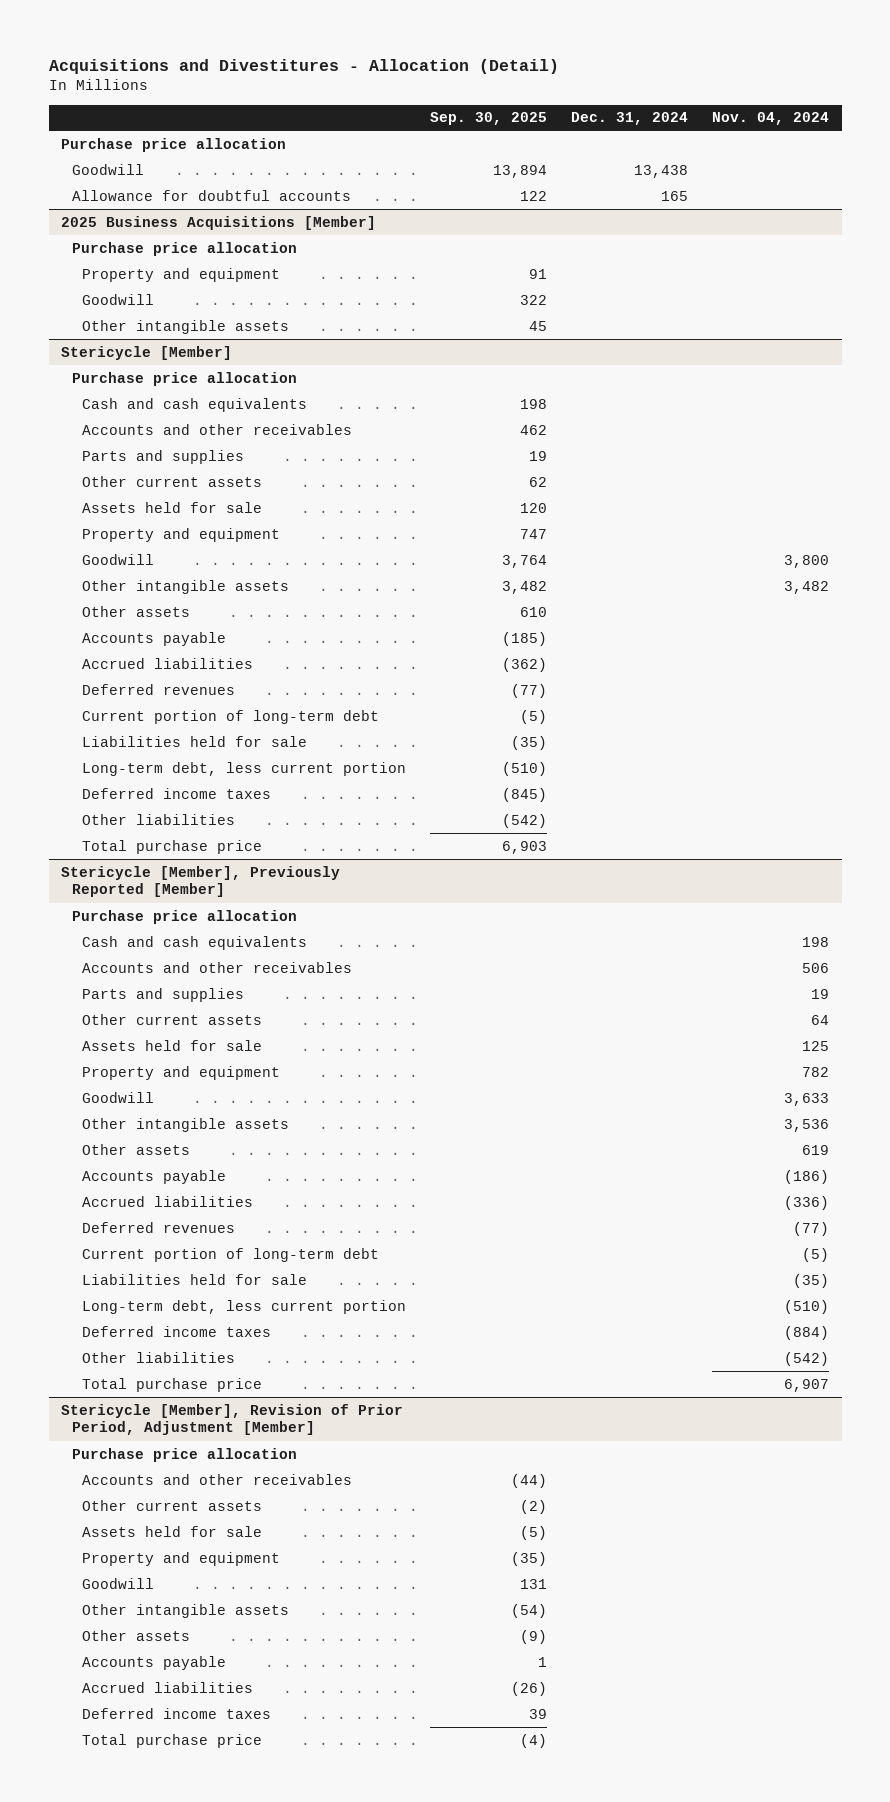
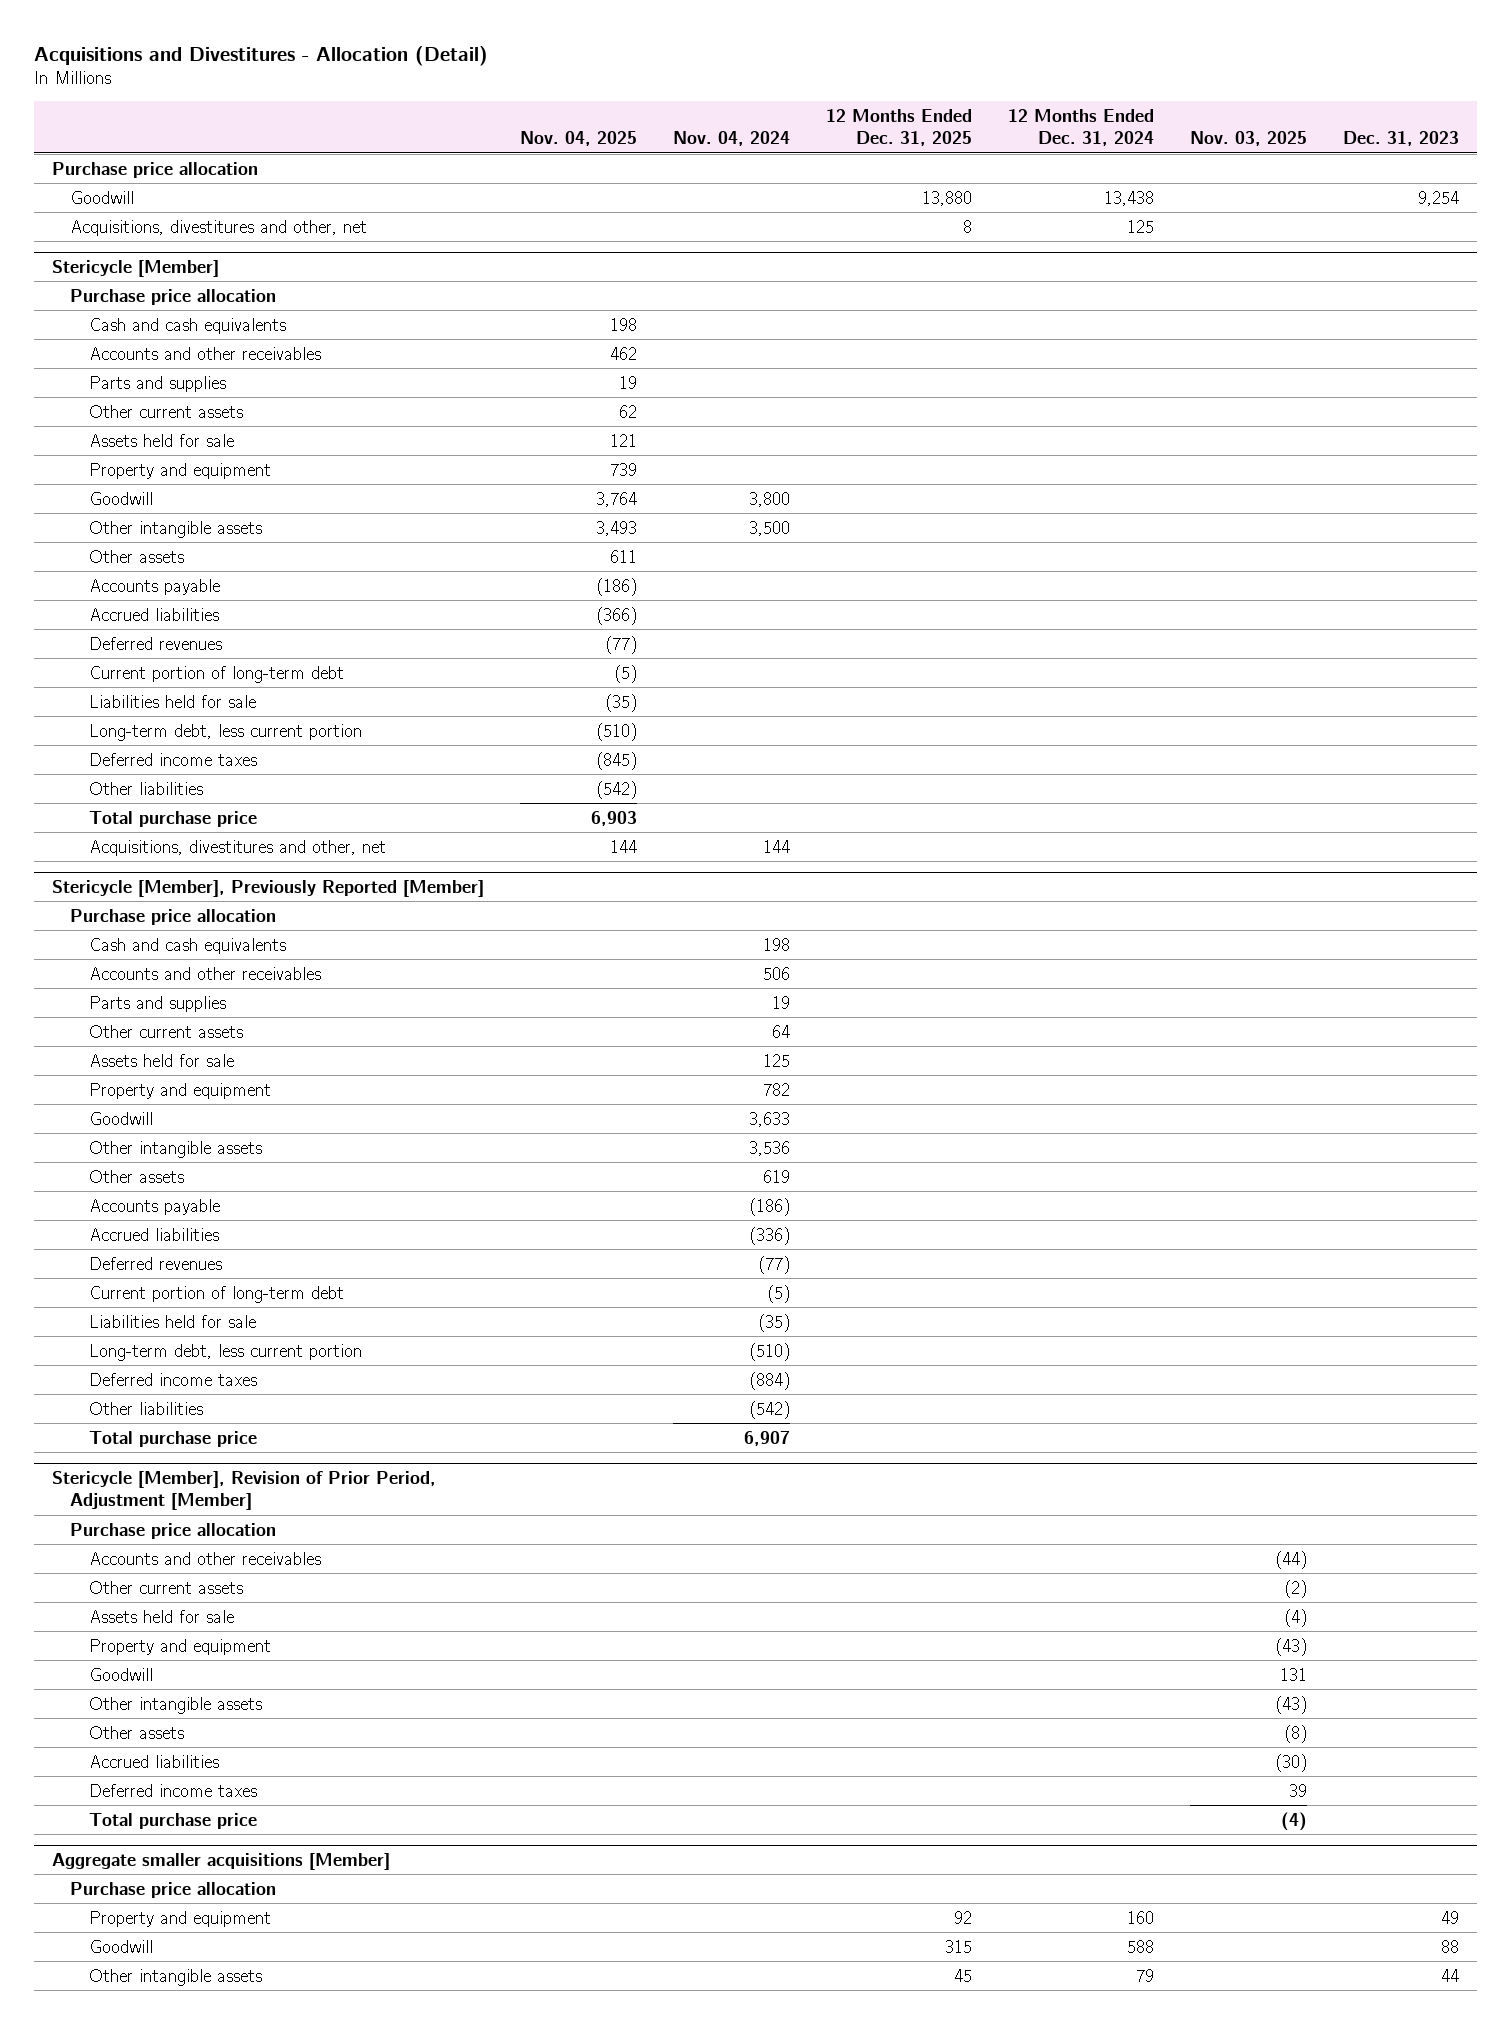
[430,112,548,126] Sep. 30, 2025 -> none
[571,112,689,126] Dec. 31, 2024 -> none
none -> [519,131,637,147] Nov. 04, 2025
none -> [825,108,972,147] 12 Months Ended Dec. 31, 2025
none -> [1007,108,1154,147] 12 Months Ended Dec. 31, 2024
none -> [1190,131,1308,147] Nov. 03, 2025
none -> [1343,131,1460,147] Dec. 31, 2023
[71,189,351,201] Allowance for doubtful accounts -> none
[60,215,376,230] 2025 Business Acquisitions [Member] -> none
[71,241,297,256] Purchase price allocation -> none
[82,267,281,282] Property and equipment -> none
[82,293,155,305] Goodwill -> none
[82,319,290,334] Other intangible assets -> none
none -> [70,219,368,236] Acquisitions, divestitures and other, net
[784,580,830,594] 3,482 -> [748,520,790,536] 3,500
none -> [89,839,387,856] Acquisitions, divestitures and other, net
[82,1655,227,1670] Accounts payable -> none
none -> [51,1852,390,1870] Aggregate smaller acquisitions [Member]
none -> [70,1881,277,1898] Purchase price allocation
none -> [89,1910,272,1927] Property and equipment
none -> [89,1939,154,1953] Goodwill
none -> [89,1968,263,1986] Other intangible assets

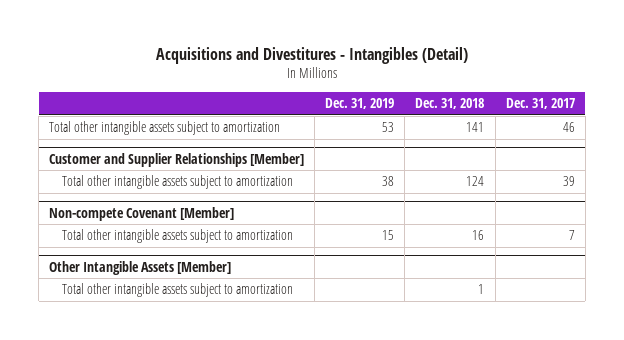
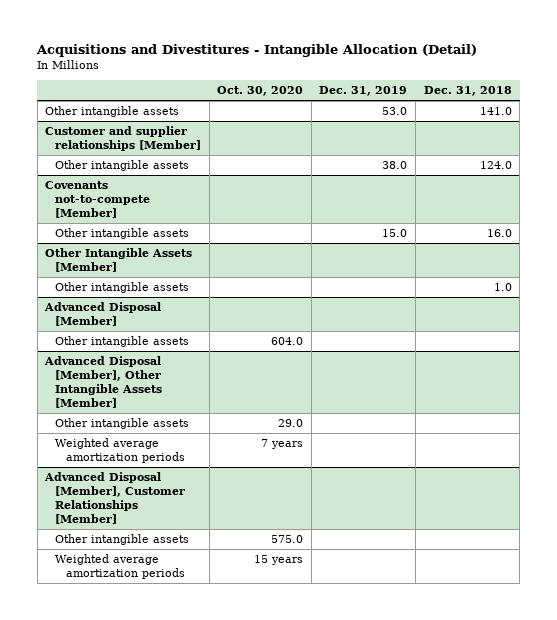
[155,46,468,64] Acquisitions and Divestitures - Intangibles (Detail) -> [36,44,478,58] Acquisitions and Divestitures - Intangible Allocation (Detail)
[505,98,575,110] Dec. 31, 2017 -> none
none -> [217,86,304,97] Oct. 30, 2020
[49,121,281,136] Total other intangible assets subject to amortization -> [45,105,180,117] Other intangible assets
[382,122,395,133] 53 -> [382,106,408,115] 53.0
[466,122,485,133] 141 -> [479,106,512,115] 141.0
[49,152,305,167] Customer and Supplier Relationships [Member] -> [45,125,202,151] Customer and supplier relationships [Member]
[61,175,293,190] Total other intangible assets subject to amortization -> [55,159,190,171] Other intangible assets
[382,176,395,187] 38 -> [382,160,408,169] 38.0
[466,176,485,187] 124 -> [479,160,512,169] 124.0
[49,206,235,221] Non-compete Covenant [Member] -> [45,180,151,219] Covenants not-to-compete [Member]
[61,229,293,244] Total other intangible assets subject to amortization -> [55,227,190,239] Other intangible assets
[382,230,395,241] 15 -> [382,228,408,237] 15.0
[472,230,485,241] 16 -> [486,228,512,237] 16.0
[61,283,293,298] Total other intangible assets subject to amortization -> [55,281,190,293] Other intangible assets
[478,284,485,295] 1 -> [493,282,512,291] 1.0
none -> [44,301,162,326] Advanced Disposal [Member]
none -> [55,335,190,347] Other intangible assets
none -> [44,355,163,409] Advanced Disposal [Member], Other Intangible Assets [Member]
none -> [55,417,190,429] Other intangible assets
none -> [55,437,185,463] Weighted average amortization periods
none -> [44,471,186,525] Advanced Disposal [Member], Customer Relationships [Member]
none -> [55,533,190,545] Other intangible assets
none -> [55,553,185,579] Weighted average amortization periods

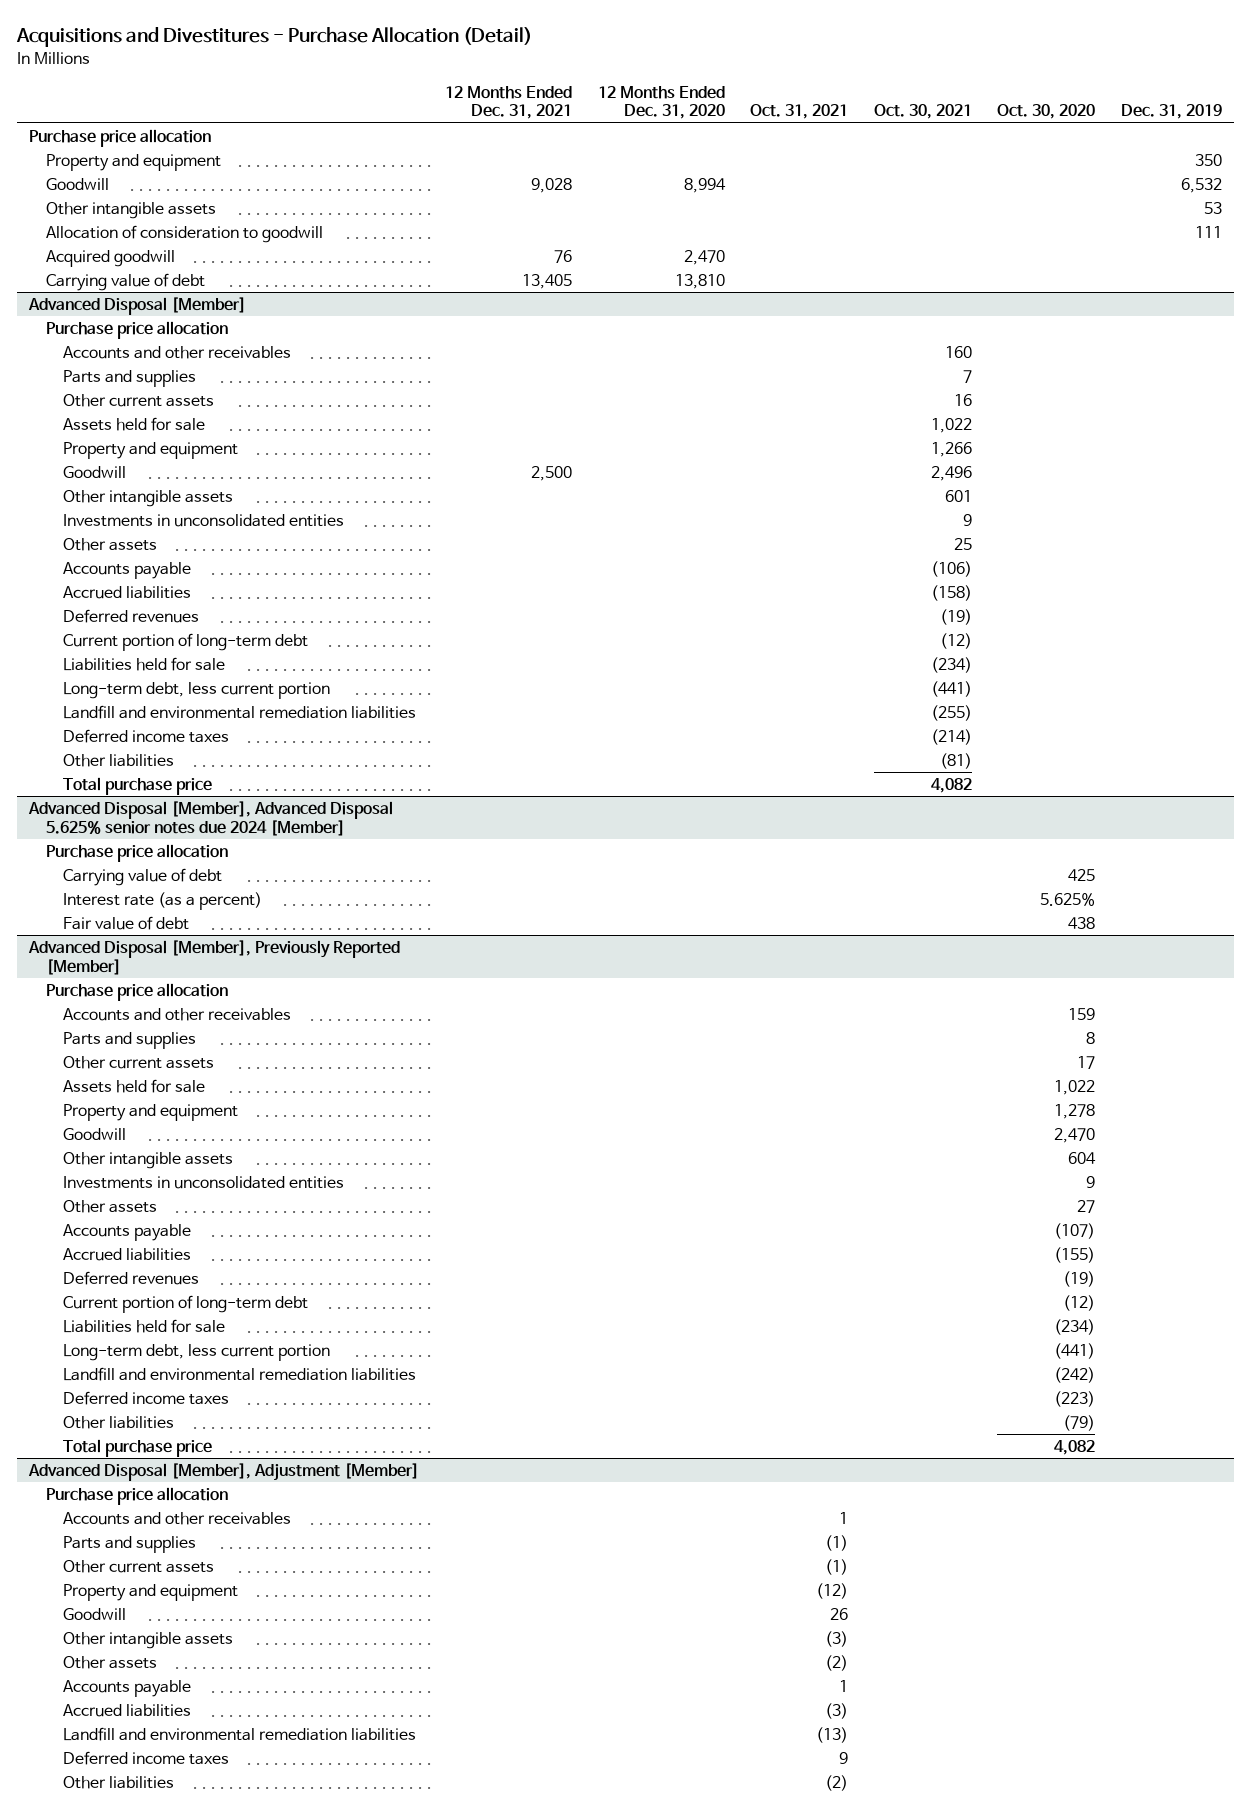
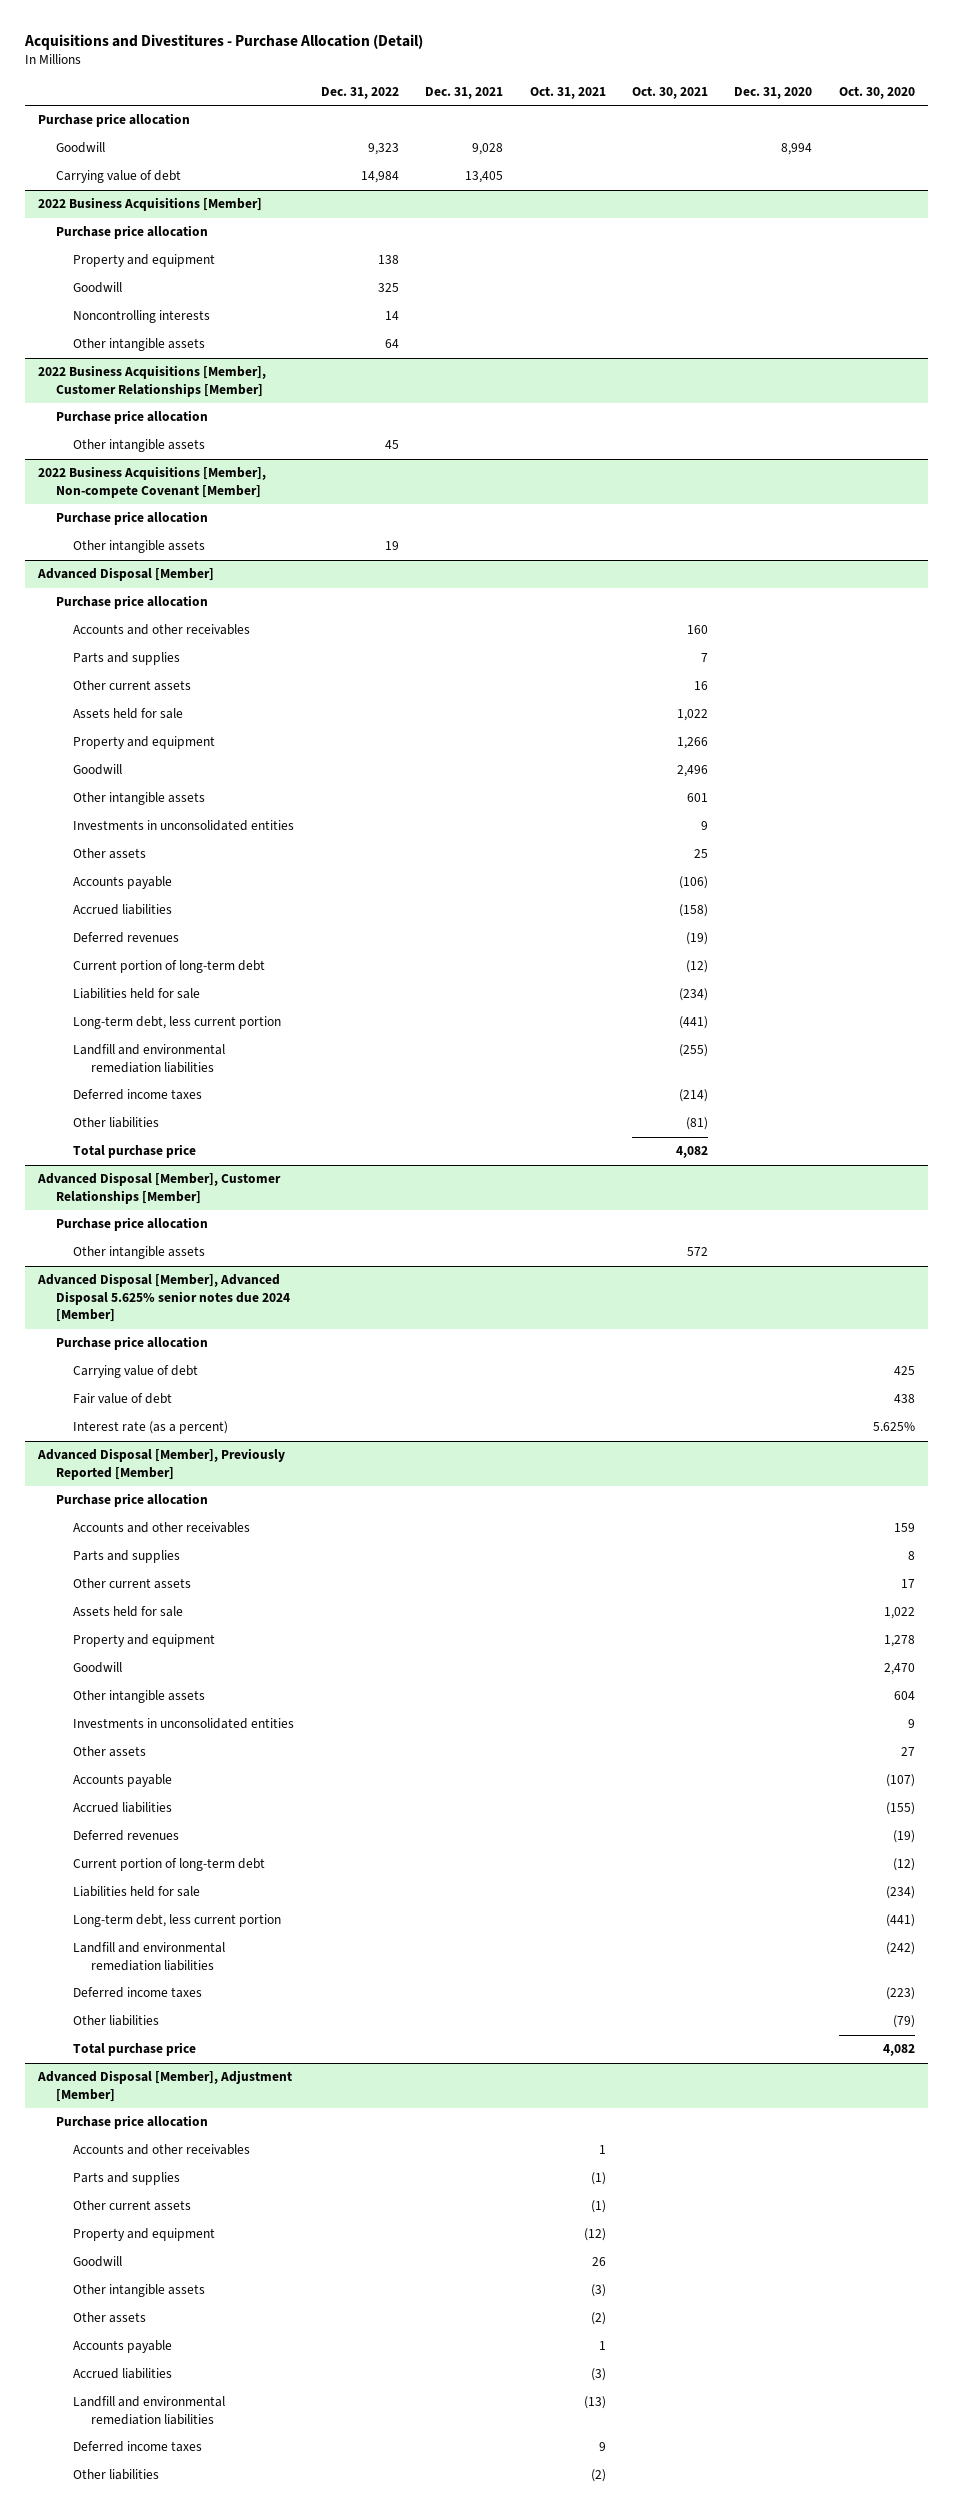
[444,85,572,120] 12 Months Ended Dec. 31, 2021 -> none
[597,85,725,120] 12 Months Ended Dec. 31, 2020 -> none
[1120,104,1222,120] Dec. 31, 2019 -> none
none -> [320,86,399,99] Dec. 31, 2022
none -> [425,86,504,99] Dec. 31, 2021
none -> [734,86,813,99] Dec. 31, 2020
[46,153,222,171] Property and equipment -> none
[46,201,217,219] Other intangible assets -> none
[46,224,324,243] Allocation of consideration to goodwill -> none
[46,249,176,267] Acquired goodwill -> none
none -> [37,197,262,212] 2022 Business Acquisitions [Member]
none -> [55,225,208,240] Purchase price allocation
none -> [73,254,216,268] Property and equipment
none -> [73,282,123,294] Goodwill
none -> [73,310,211,324] Noncontrolling interests
none -> [73,338,206,352] Other intangible assets
none -> [37,365,266,397] 2022 Business Acquisitions [Member], Customer Relationships [Member]
none -> [55,410,208,425] Purchase price allocation
none -> [73,439,206,453] Other intangible assets
none -> [37,466,266,498] 2022 Business Acquisitions [Member], Non-compete Covenant [Member]
none -> [55,511,208,526] Purchase price allocation
none -> [73,540,206,554] Other intangible assets
none -> [36,1172,281,1204] Advanced Disposal [Member], Customer Relationships [Member]
none -> [55,1217,208,1232] Purchase price allocation
none -> [73,1246,206,1260] Other intangible assets
[62,891,262,910] Interest rate (as a percent) -> [73,1421,229,1435] Interest rate (as a percent)

